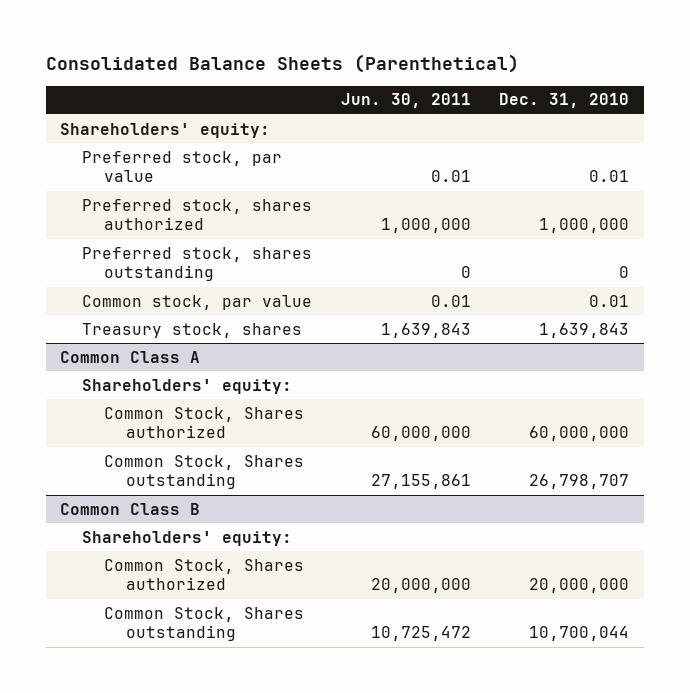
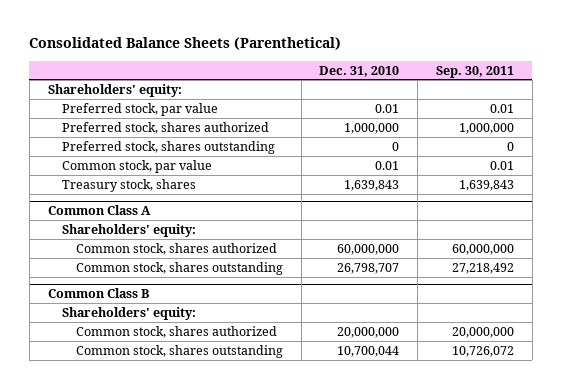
[340,93,471,109] Jun. 30, 2011 -> none
none -> [436,65,515,78] Sep. 30, 2011
[103,406,304,439] Common Stock, Shares authorized -> [75,242,277,255] Common stock, shares authorized
[103,454,304,490] Common Stock, Shares outstanding -> [75,261,283,275] Common stock, shares outstanding
[103,558,304,591] Common Stock, Shares authorized -> [75,325,277,338] Common stock, shares authorized
[103,606,304,642] Common Stock, Shares outstanding -> [75,344,283,358] Common stock, shares outstanding

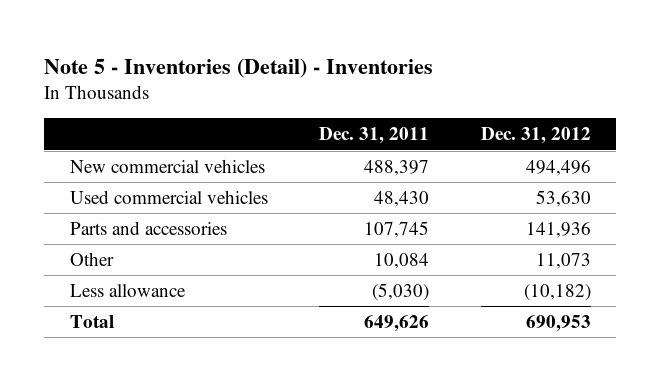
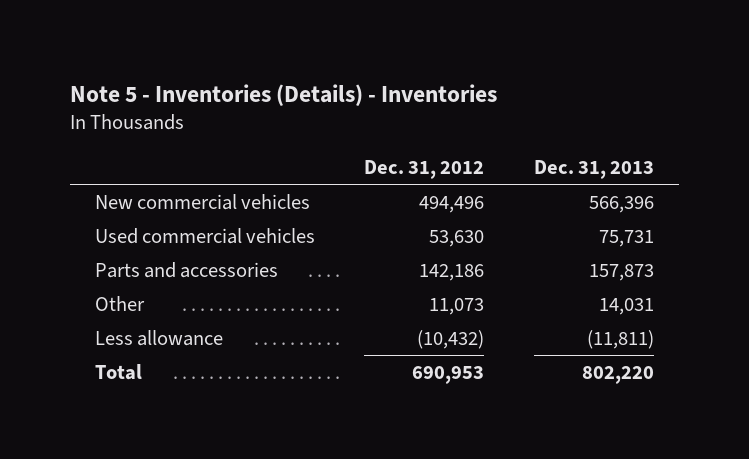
[44,57,434,78] Note 5 - Inventories (Detail) - Inventories -> [69,83,497,106] Note 5 - Inventories (Details) - Inventories
[319,127,430,145] Dec. 31, 2011 -> none
none -> [534,159,655,179] Dec. 31, 2013
[525,221,591,238] 141,936 -> [419,263,485,281] 142,186
[523,283,591,301] (10,182) -> [417,329,485,349] (10,432)

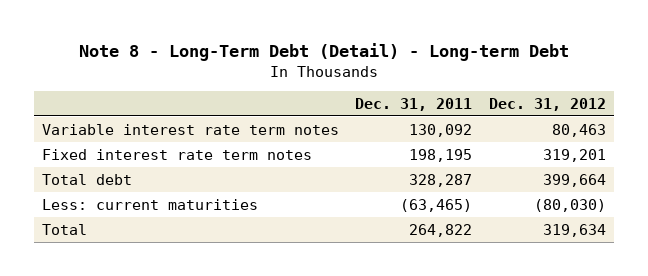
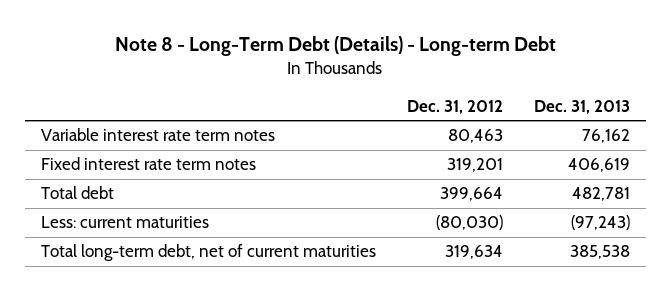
[78,42,569,61] Note 8 - Long-Term Debt (Detail) - Long-term Debt -> [115,36,557,57] Note 8 - Long-Term Debt (Details) - Long-term Debt
[355,97,473,111] Dec. 31, 2011 -> none
none -> [534,99,631,114] Dec. 31, 2013
[42,223,88,235] Total -> [40,244,376,262] Total long-term debt, net of current maturities

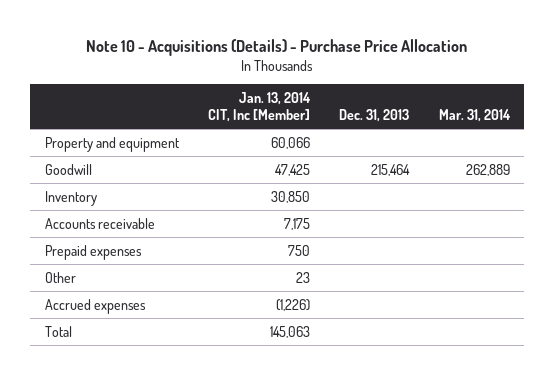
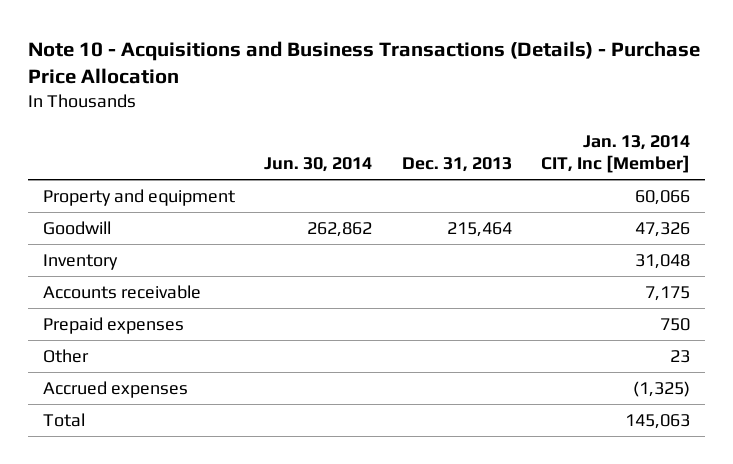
[86,38,468,56] Note 10 - Acquisitions (Details) - Purchase Price Allocation -> [27,40,700,85] Note 10 - Acquisitions and Business Transactions (Details) - Purchase Price Allocation
[438,108,511,122] Mar. 31, 2014 -> none
none -> [264,157,373,173] Jun. 30, 2014
[275,163,311,176] 47,425 -> [635,221,691,237] 47,326
[271,190,311,203] 30,850 -> [635,253,691,269] 31,048
[276,298,311,311] (1,226) -> [633,380,691,397] (1,325)

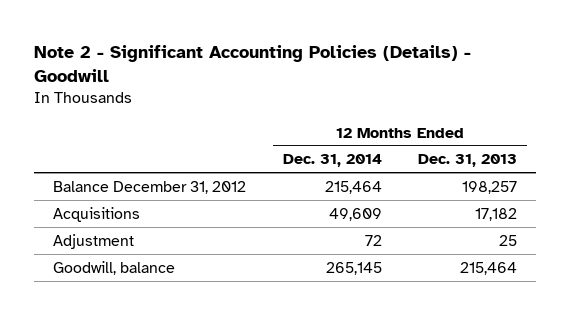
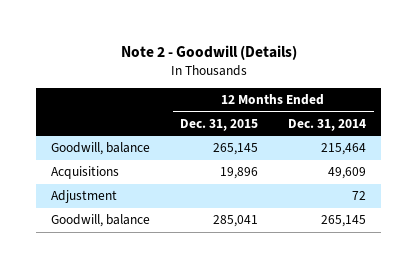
[34,45,472,83] Note 2 - Significant Accounting Policies (Details) - Goodwill -> [120,44,297,60] Note 2 - Goodwill (Details)
[418,154,518,168] Dec. 31, 2013 -> none
none -> [180,118,259,131] Dec. 31, 2015
[52,180,246,194] Balance December 31, 2012 -> [51,142,151,156] Goodwill, balance

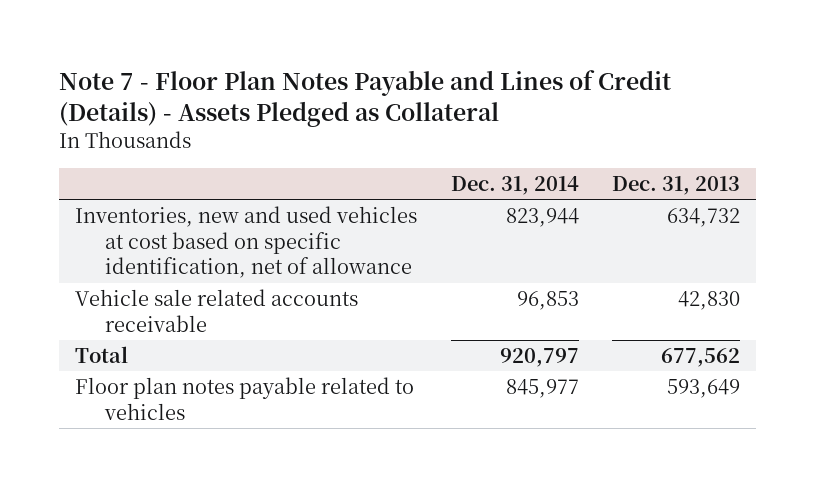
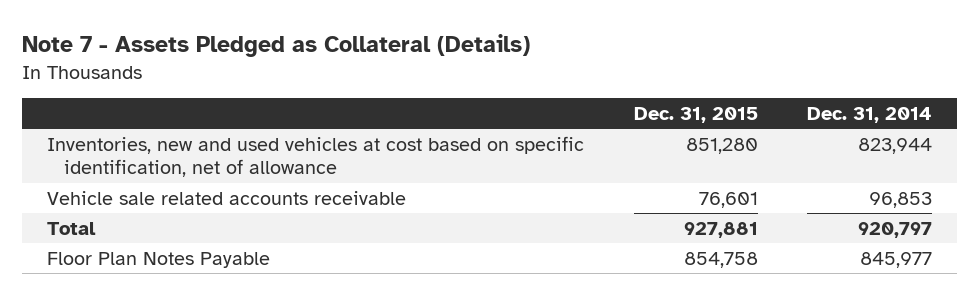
[58,70,671,128] Note 7 - Floor Plan Notes Payable and Lines of Credit (Details) - Assets Pledged as Collateral -> [22,34,531,58] Note 7 - Assets Pledged as Collateral (Details)
[611,176,740,196] Dec. 31, 2013 -> none
none -> [633,106,758,123] Dec. 31, 2015
[75,376,415,420] Floor plan notes payable related to vehicles -> [47,251,271,268] Floor Plan Notes Payable

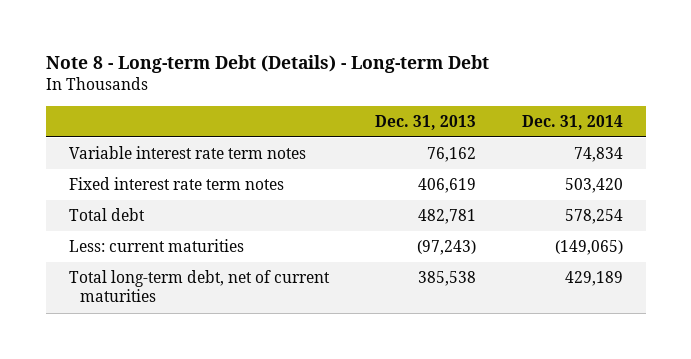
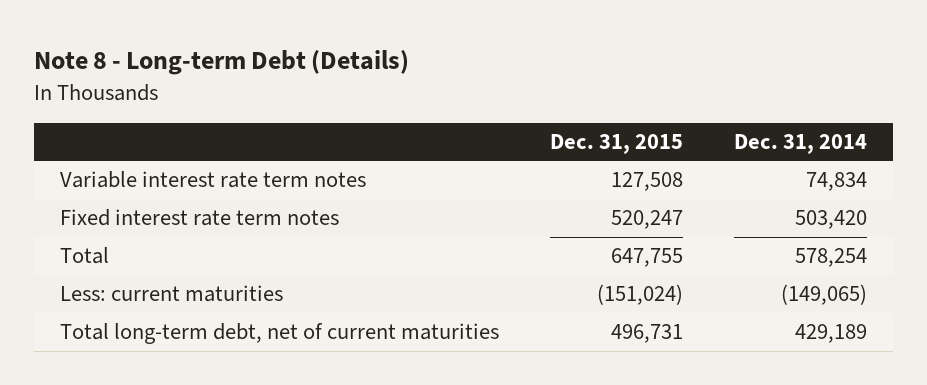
[45,55,489,74] Note 8 - Long-term Debt (Details) - Long-term Debt -> [33,50,409,76] Note 8 - Long-term Debt (Details)
[374,114,476,130] Dec. 31, 2013 -> none
none -> [550,133,684,154] Dec. 31, 2015
[68,208,145,222] Total debt -> [59,247,109,265] Total

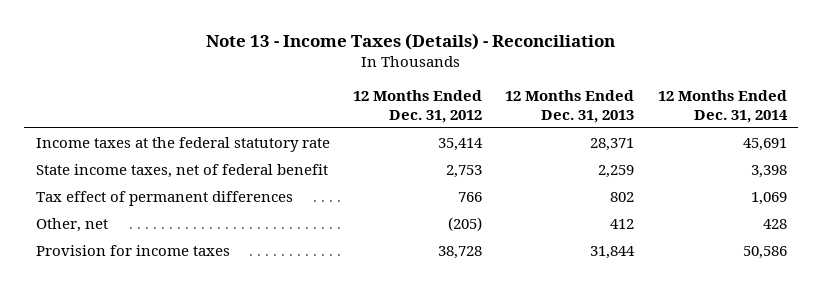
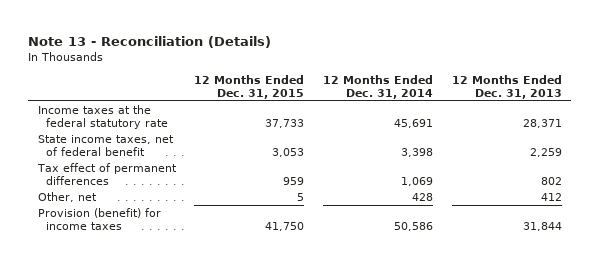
[206,33,616,51] Note 13 - Income Taxes (Details) - Reconciliation -> [28,35,272,48] Note 13 - Reconciliation (Details)
[352,90,482,123] 12 Months Ended Dec. 31, 2012 -> none
none -> [194,74,305,99] 12 Months Ended Dec. 31, 2015
[35,244,230,256] Provision for income taxes -> [37,208,161,231] Provision (benefit) for income taxes

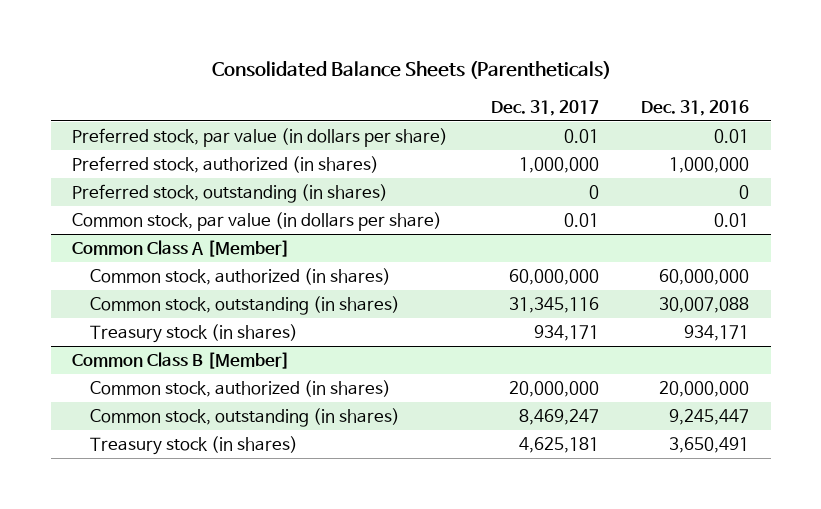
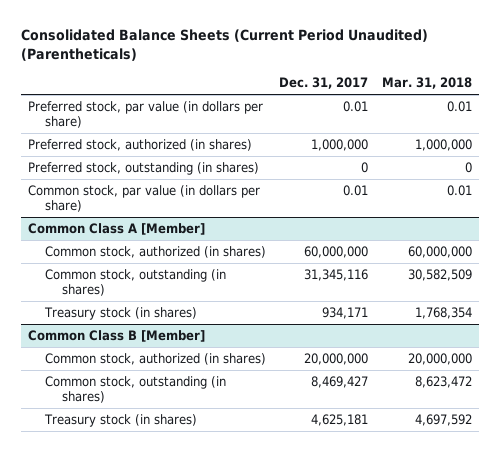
[211,61,611,80] Consolidated Balance Sheets (Parentheticals) -> [20,29,428,62] Consolidated Balance Sheets (Current Period Unaudited) (Parentheticals)
[641,99,750,116] Dec. 31, 2016 -> none
none -> [382,77,473,90] Mar. 31, 2018
[518,408,599,425] 8,469,247 -> [311,375,369,388] 8,469,427

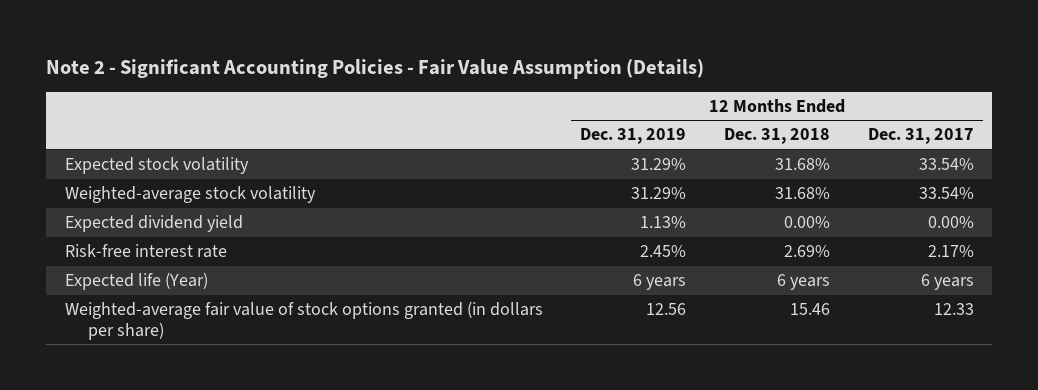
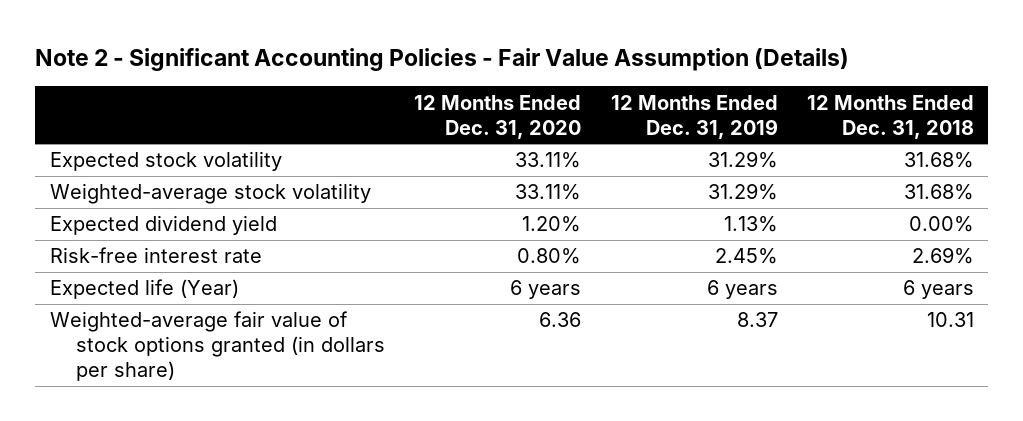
[867,128,974,145] Dec. 31, 2017 -> none
none -> [414,94,582,139] 12 Months Ended Dec. 31, 2020
[646,303,687,316] 12.56 -> [736,312,778,328] 8.37
[789,303,830,316] 15.46 -> [926,312,974,328] 10.31

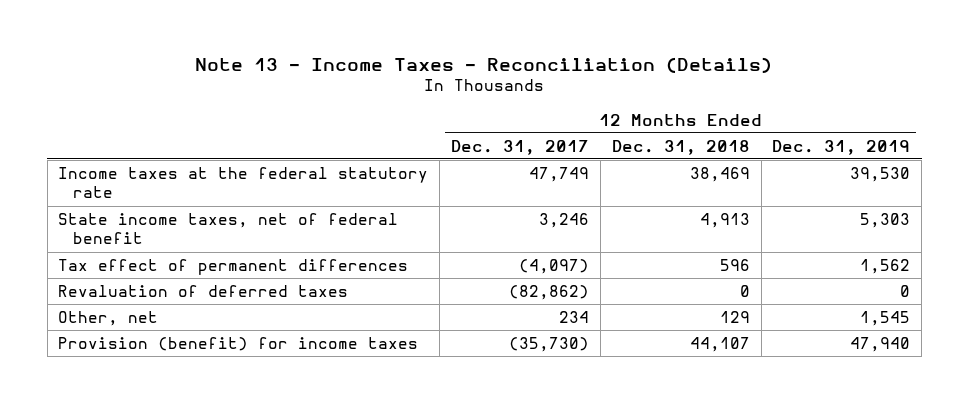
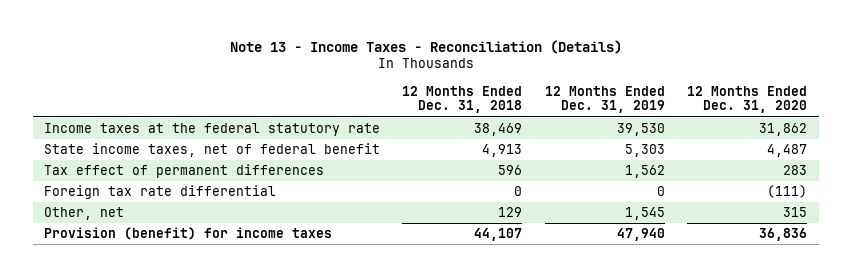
[451,139,590,155] Dec. 31, 2017 -> none
none -> [687,85,808,114] 12 Months Ended Dec. 31, 2020
[58,284,349,297] Revaluation of deferred taxes -> none
none -> [43,185,276,200] Foreign tax rate differential

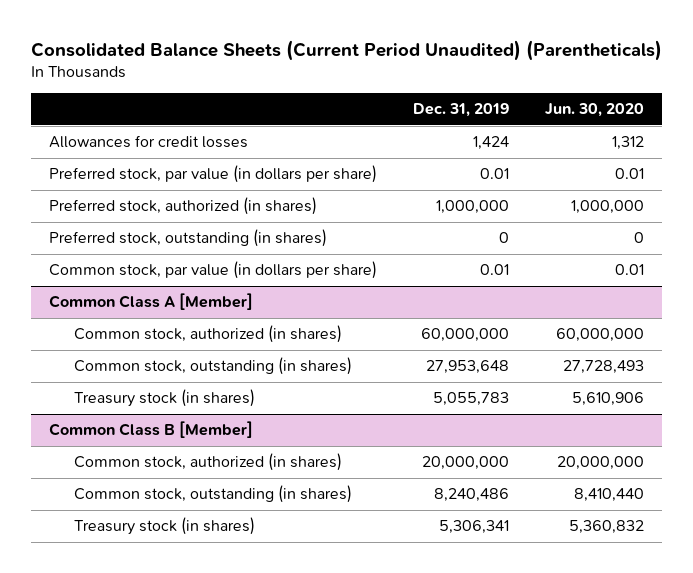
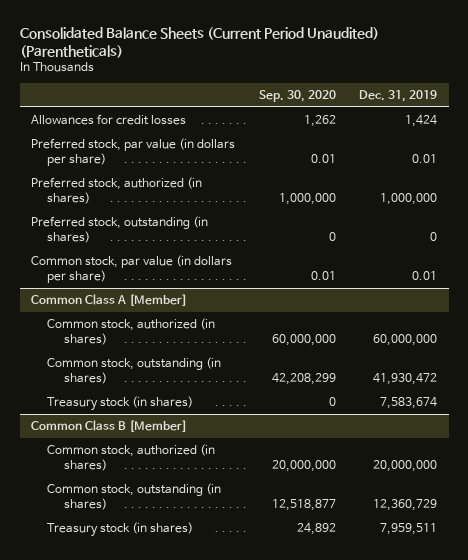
[545,103,645,118] Jun. 30, 2020 -> none
none -> [258,90,336,103] Sep. 30, 2020
[425,360,509,375] 27,953,648 -> [372,373,437,386] 41,930,472
[432,392,509,407] 5,055,783 -> [379,397,437,410] 7,583,674
[433,488,509,503] 8,240,486 -> [372,499,437,512] 12,360,729
[438,520,509,535] 5,306,341 -> [379,523,437,536] 7,959,511

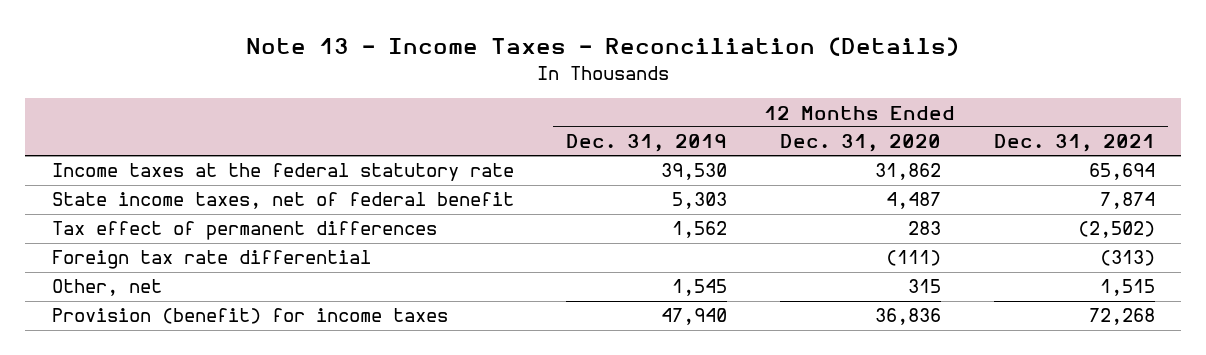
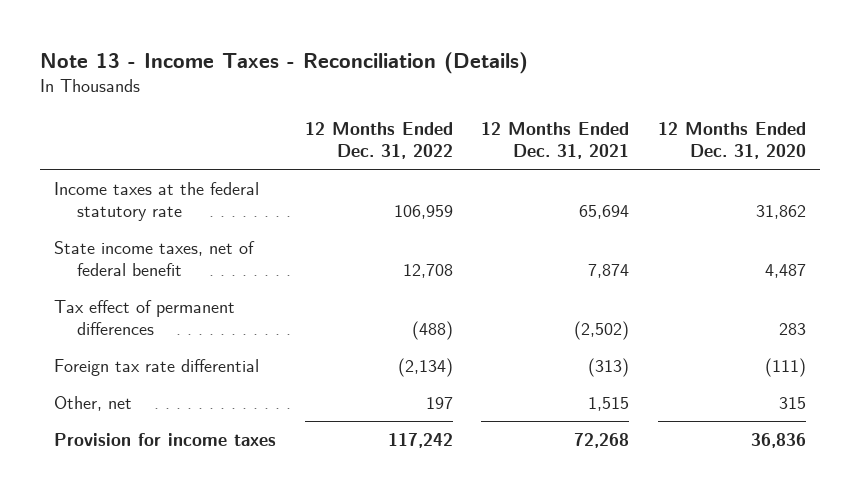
[566,134,728,153] Dec. 31, 2019 -> none
none -> [304,121,453,160] 12 Months Ended Dec. 31, 2022
[51,308,448,325] Provision (benefit) for income taxes -> [54,432,277,446] Provision for income taxes

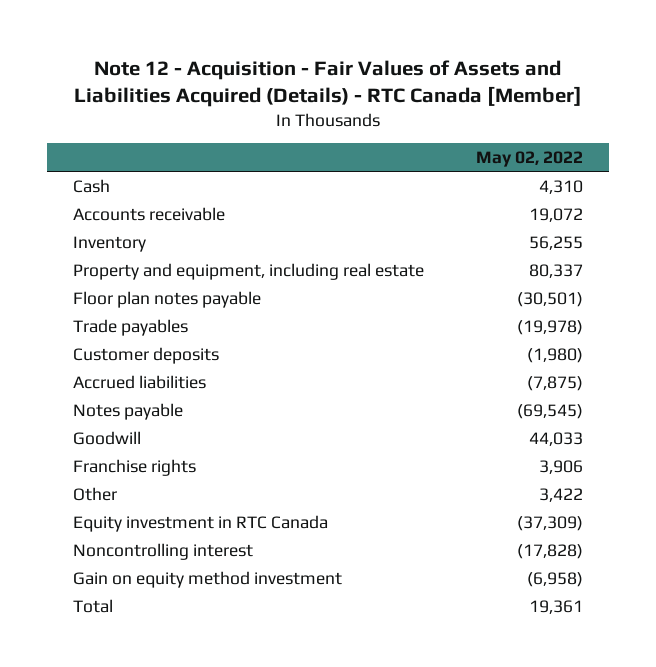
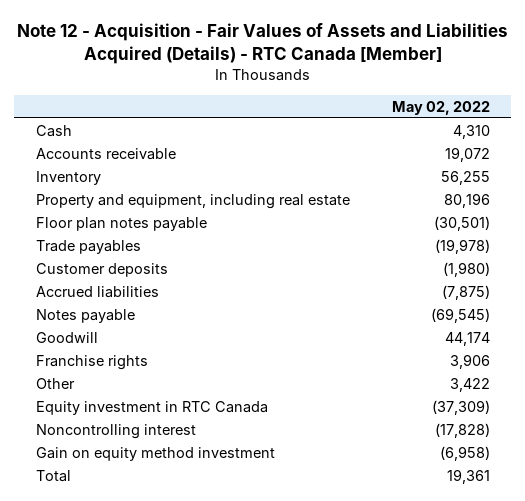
[529,263,584,278] 80,337 -> [443,192,490,208] 80,196
[529,431,584,446] 44,033 -> [444,331,490,346] 44,174

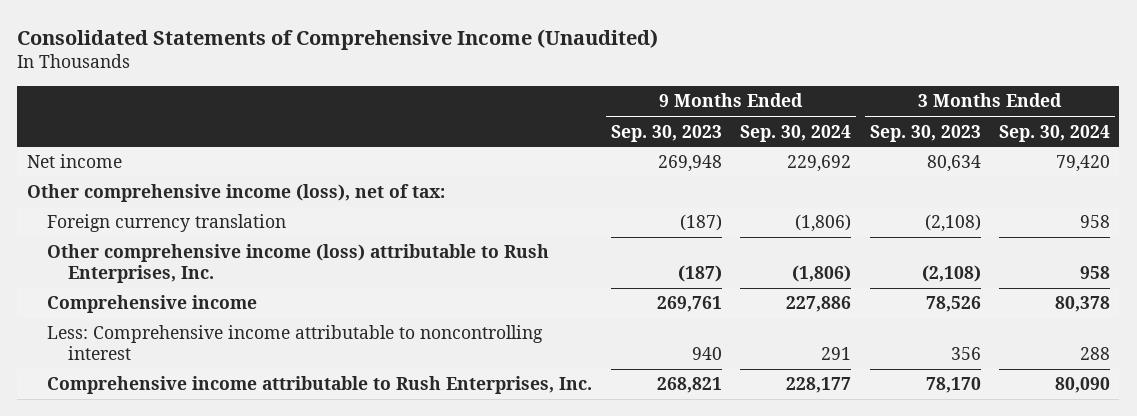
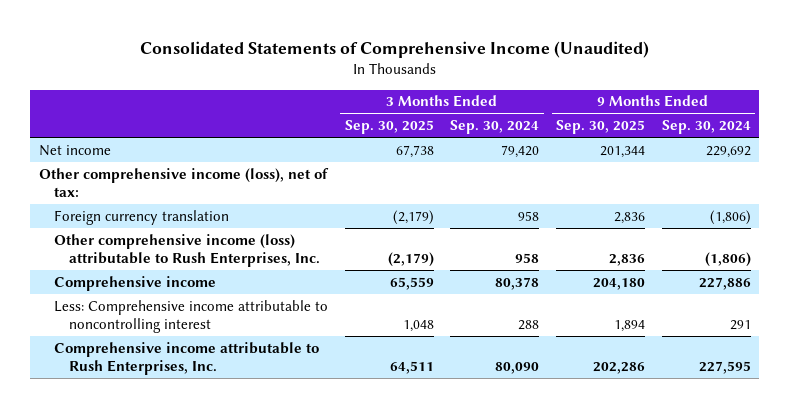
[610,124,722,142] Sep. 30, 2023 -> none
[869,124,981,142] Sep. 30, 2023 -> none
none -> [344,120,434,135] Sep. 30, 2025
none -> [556,120,646,135] Sep. 30, 2025
[786,377,852,394] 228,177 -> [698,361,751,375] 227,595

